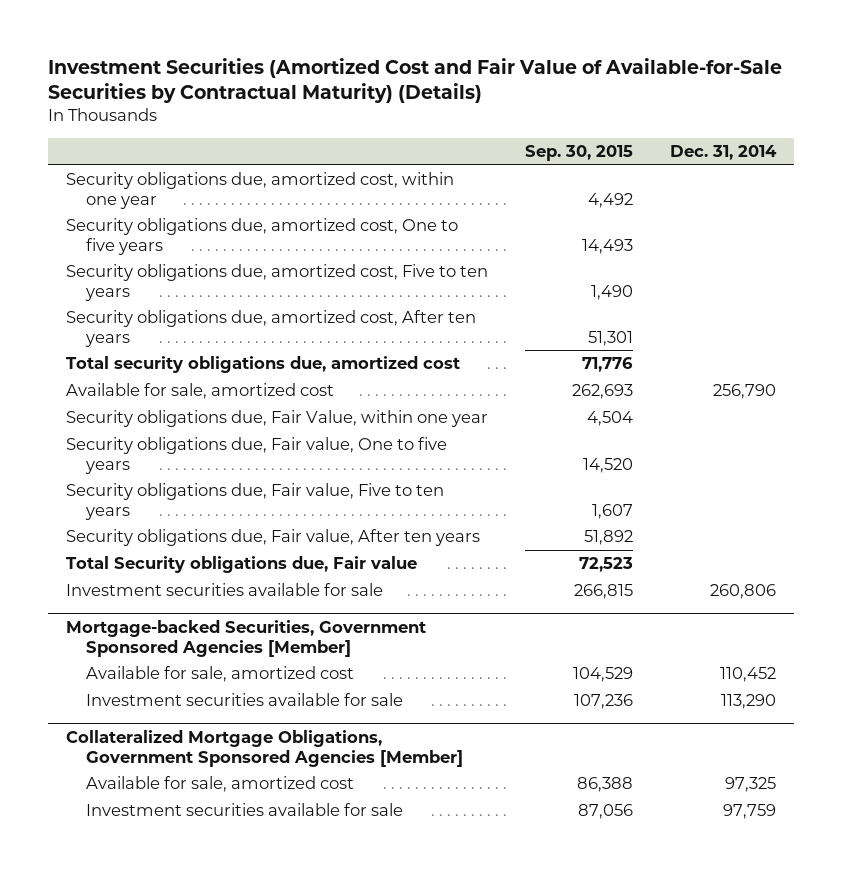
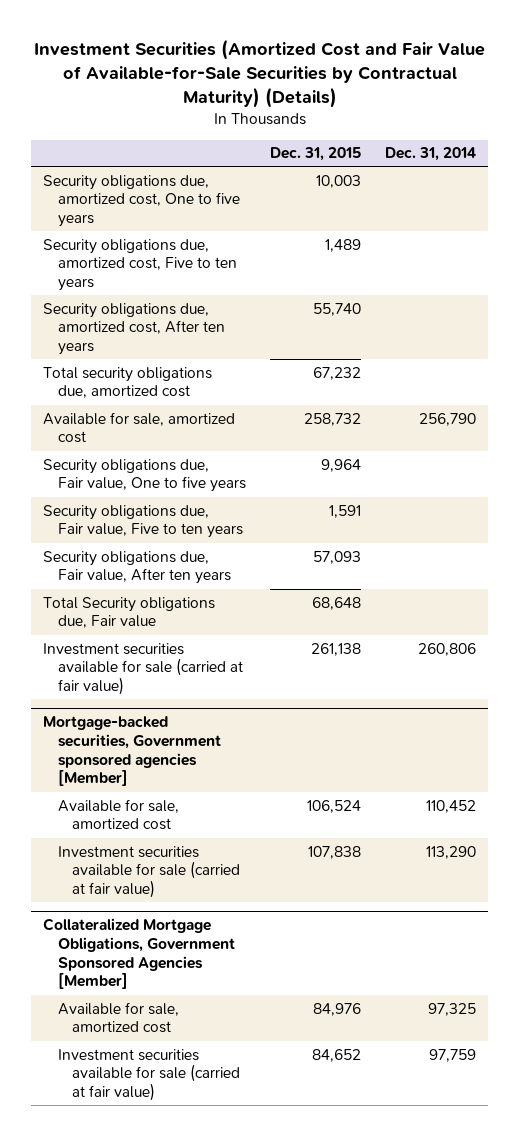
[525,144,634,161] Sep. 30, 2015 -> none
none -> [269,147,361,162] Dec. 31, 2015
[66,172,455,209] Security obligations due, amortized cost, within one year -> none
[66,410,489,428] Security obligations due, Fair Value, within one year -> none
[66,583,384,597] Investment securities available for sale -> [43,642,243,696] Investment securities available for sale (carried at fair value)
[66,619,427,657] Mortgage-backed Securities, Government Sponsored Agencies [Member] -> [43,716,221,787] Mortgage-backed securities, Government sponsored agencies [Member]
[85,693,403,707] Investment securities available for sale -> [57,845,240,899] Investment securities available for sale (carried at fair value)
[85,803,403,817] Investment securities available for sale -> [57,1048,240,1102] Investment securities available for sale (carried at fair value)

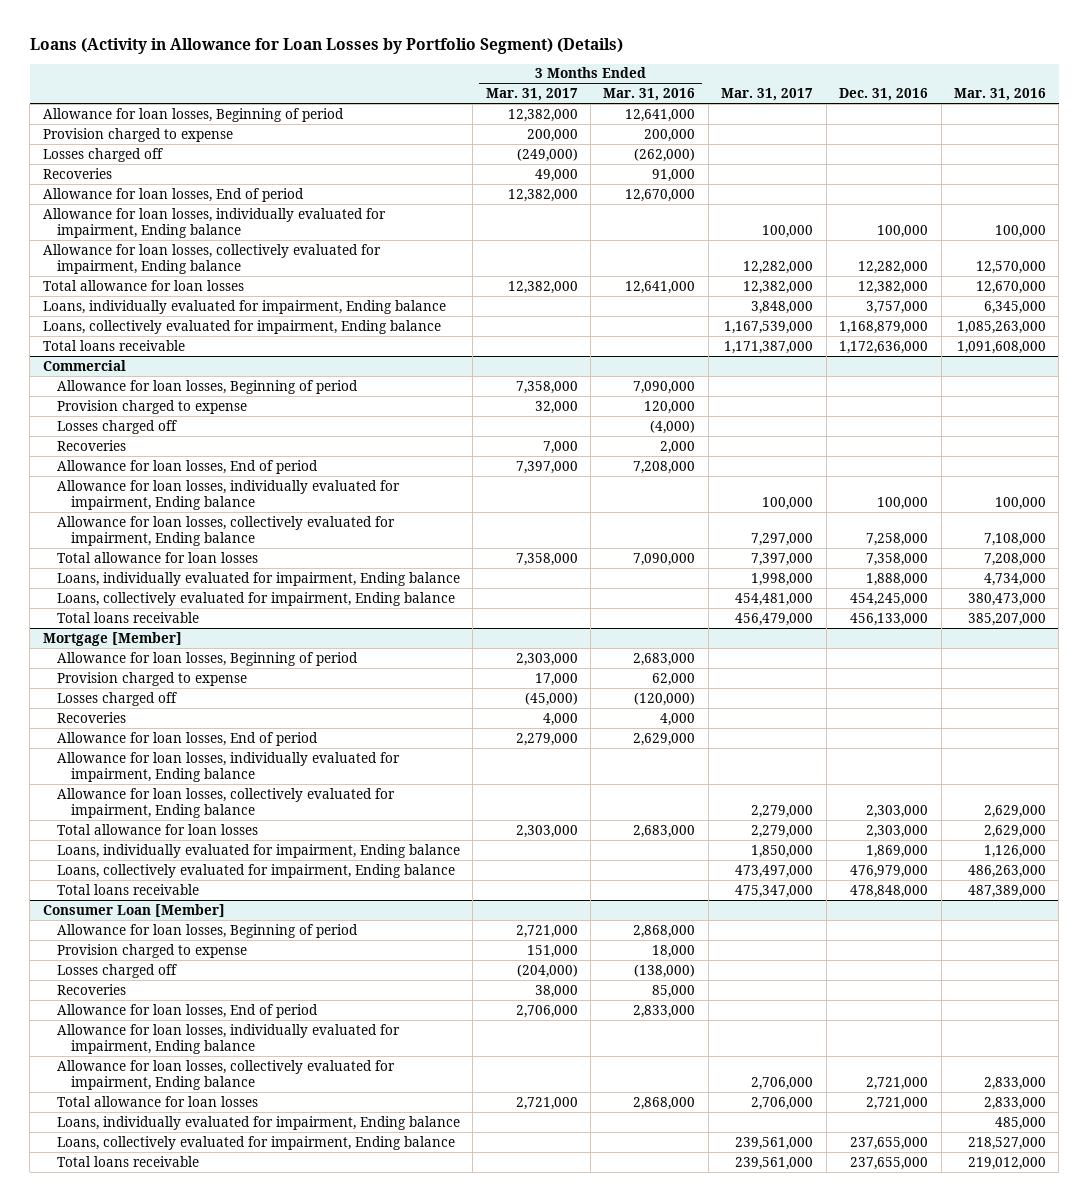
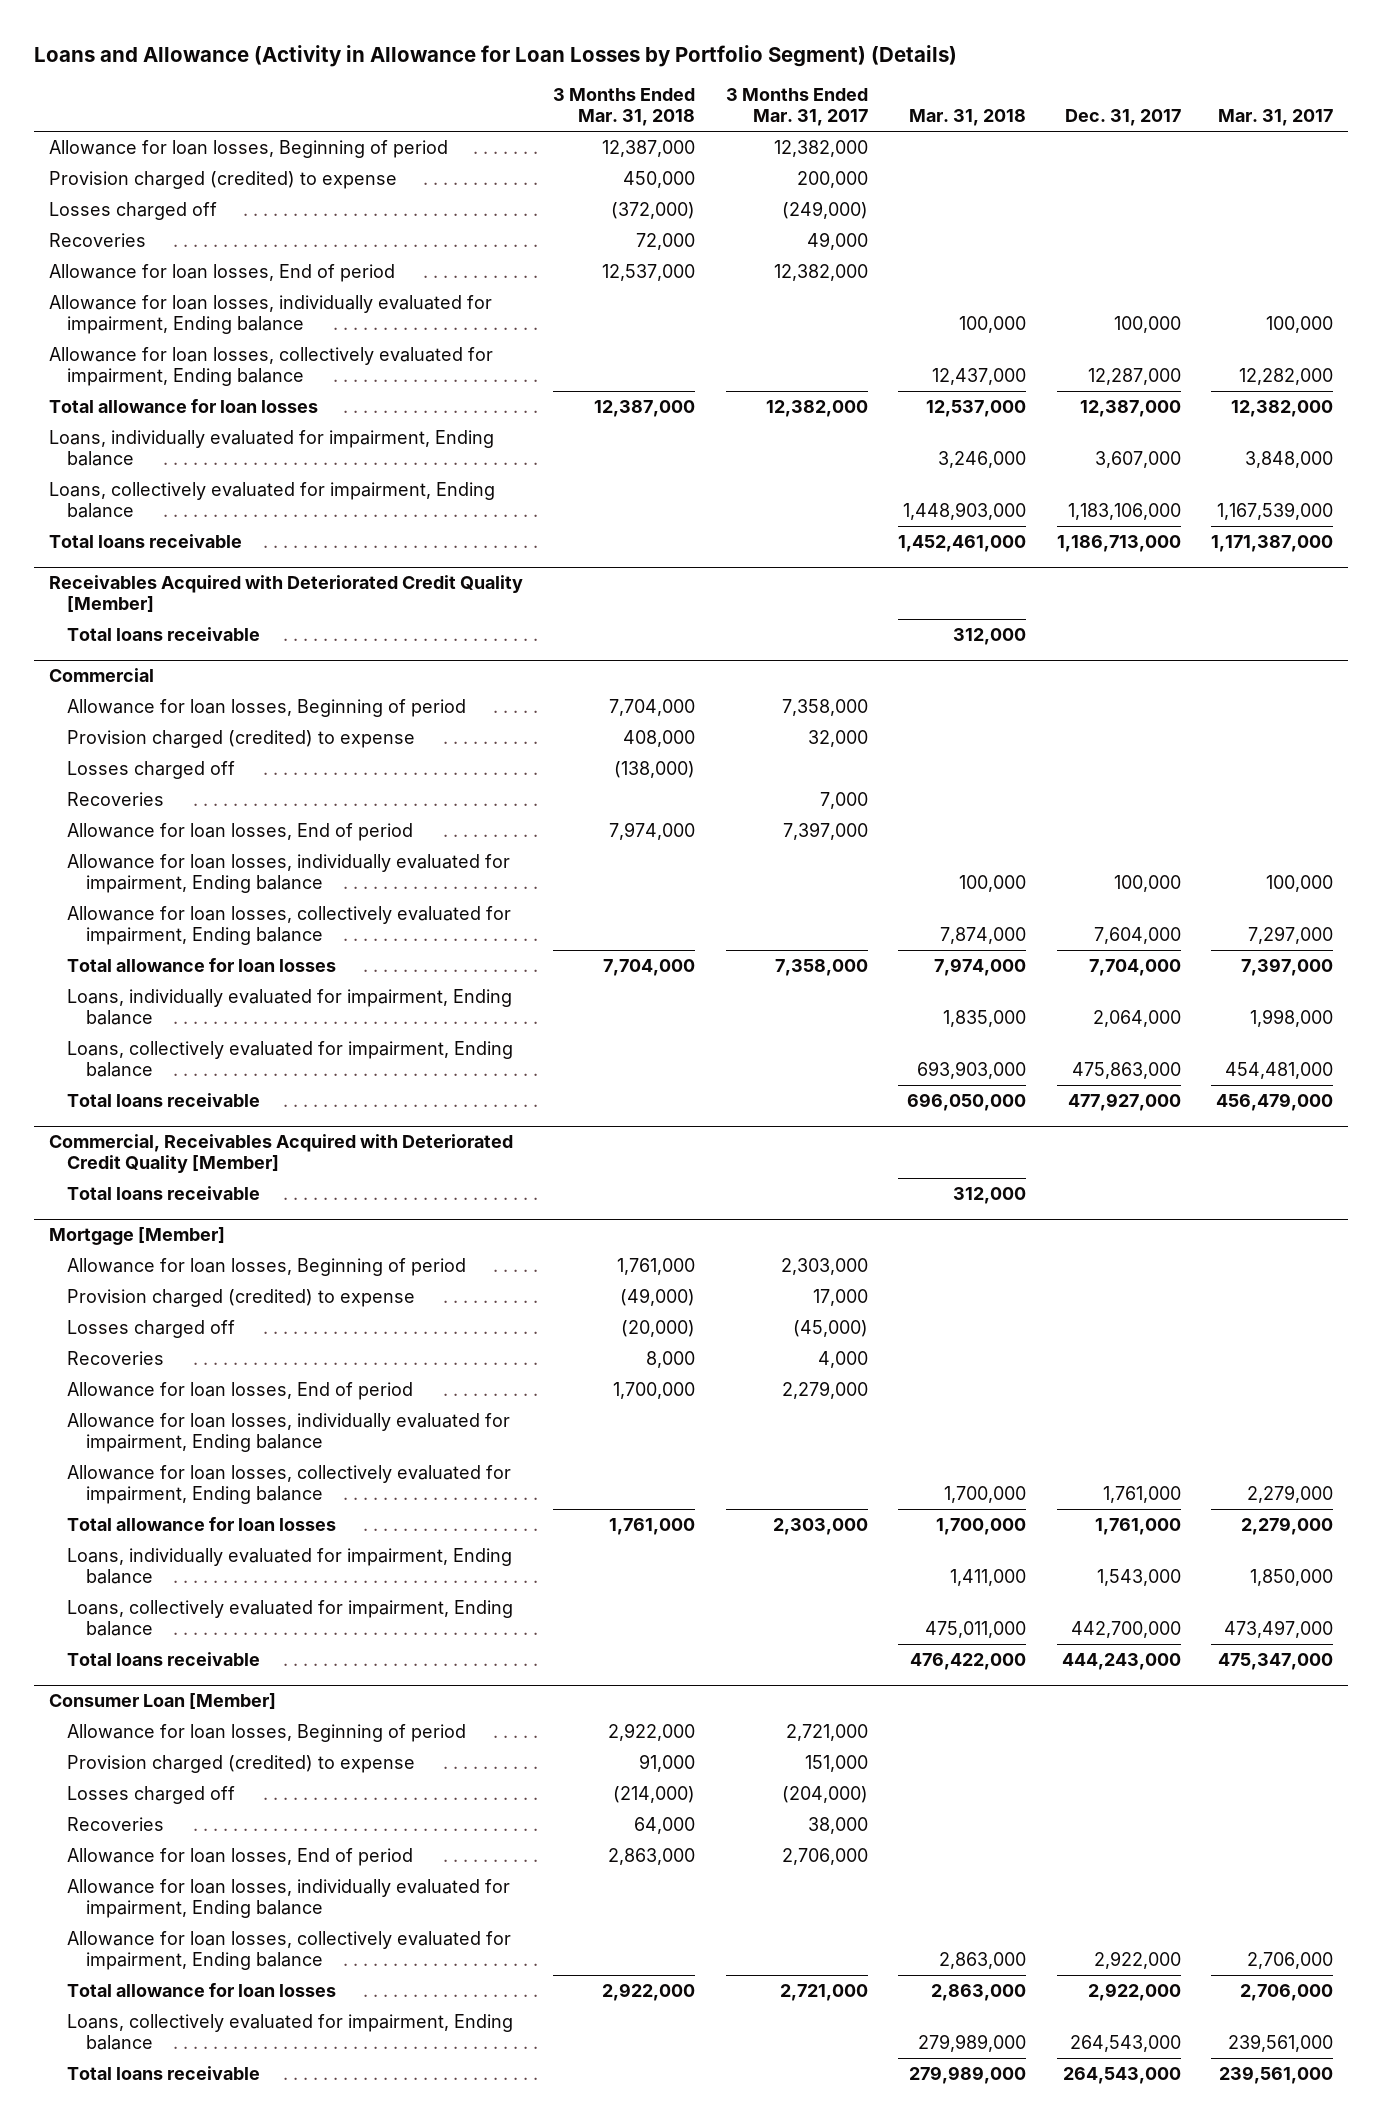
[29,38,623,55] Loans (Activity in Allowance for Loan Losses by Portfolio Segment) (Details) -> [33,44,957,67] Loans and Allowance (Activity in Allowance for Loan Losses by Portfolio Segment) (Details)
[603,88,696,102] Mar. 31, 2016 -> none
[839,88,929,102] Dec. 31, 2016 -> none
[954,88,1047,102] Mar. 31, 2016 -> none
none -> [553,88,696,127] 3 Months Ended Mar. 31, 2018
none -> [909,109,1027,127] Mar. 31, 2018
none -> [1064,109,1181,127] Dec. 31, 2017
[42,127,233,142] Provision charged to expense -> [49,170,398,189] Provision charged (credited) to expense
none -> [49,575,524,614] Receivables Acquired with Deteriorated Credit Quality [Member]
none -> [67,626,261,641] Total loans receivable
[56,399,247,414] Provision charged to expense -> [67,729,416,748] Provision charged (credited) to expense
none -> [49,1134,514,1174] Commercial, Receivables Acquired with Deteriorated Credit Quality [Member]
none -> [67,1185,261,1200] Total loans receivable
[56,671,247,686] Provision charged to expense -> [67,1288,416,1307] Provision charged (credited) to expense
[56,943,247,958] Provision charged to expense -> [67,1754,416,1773] Provision charged (credited) to expense
[56,1115,460,1130] Loans, individually evaluated for impairment, Ending balance -> none

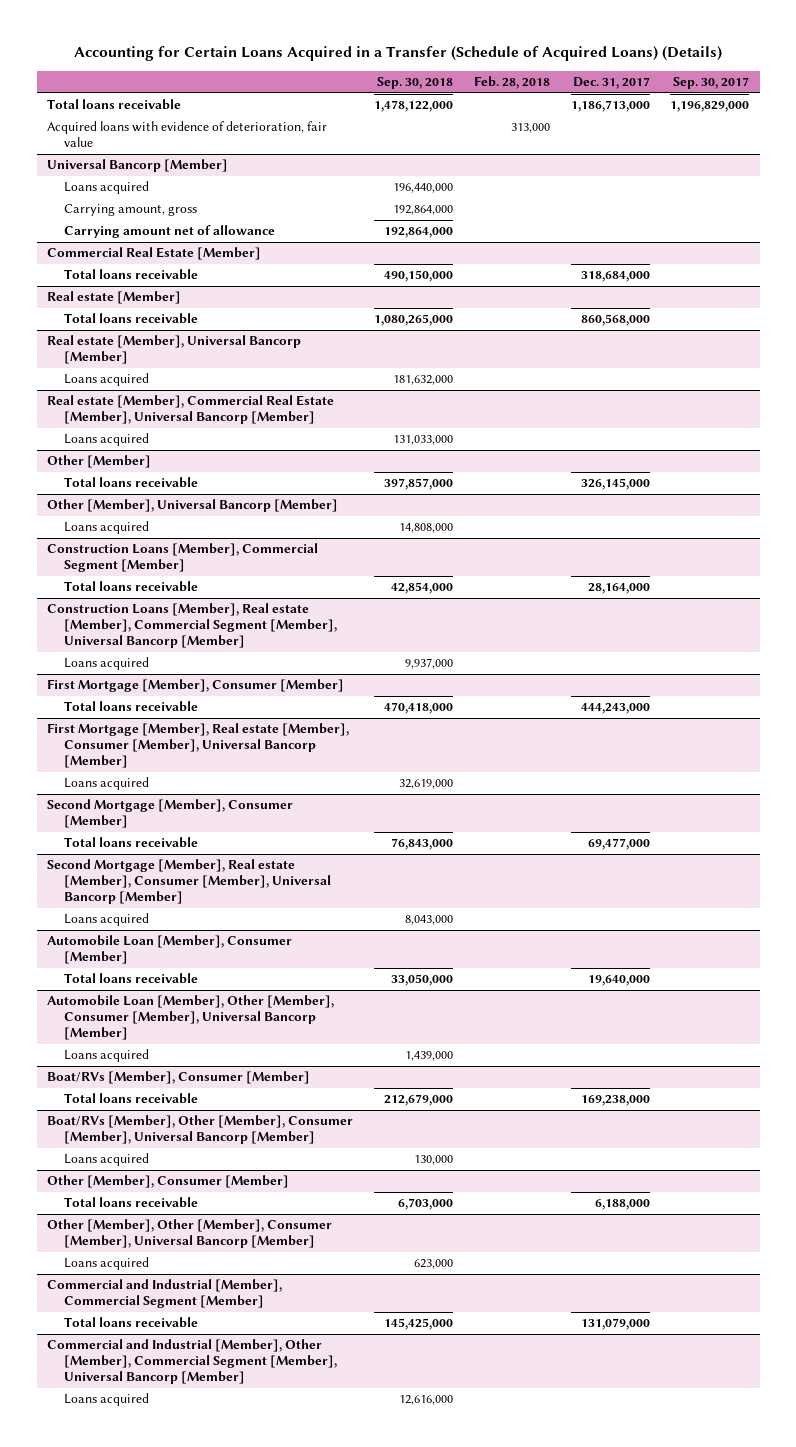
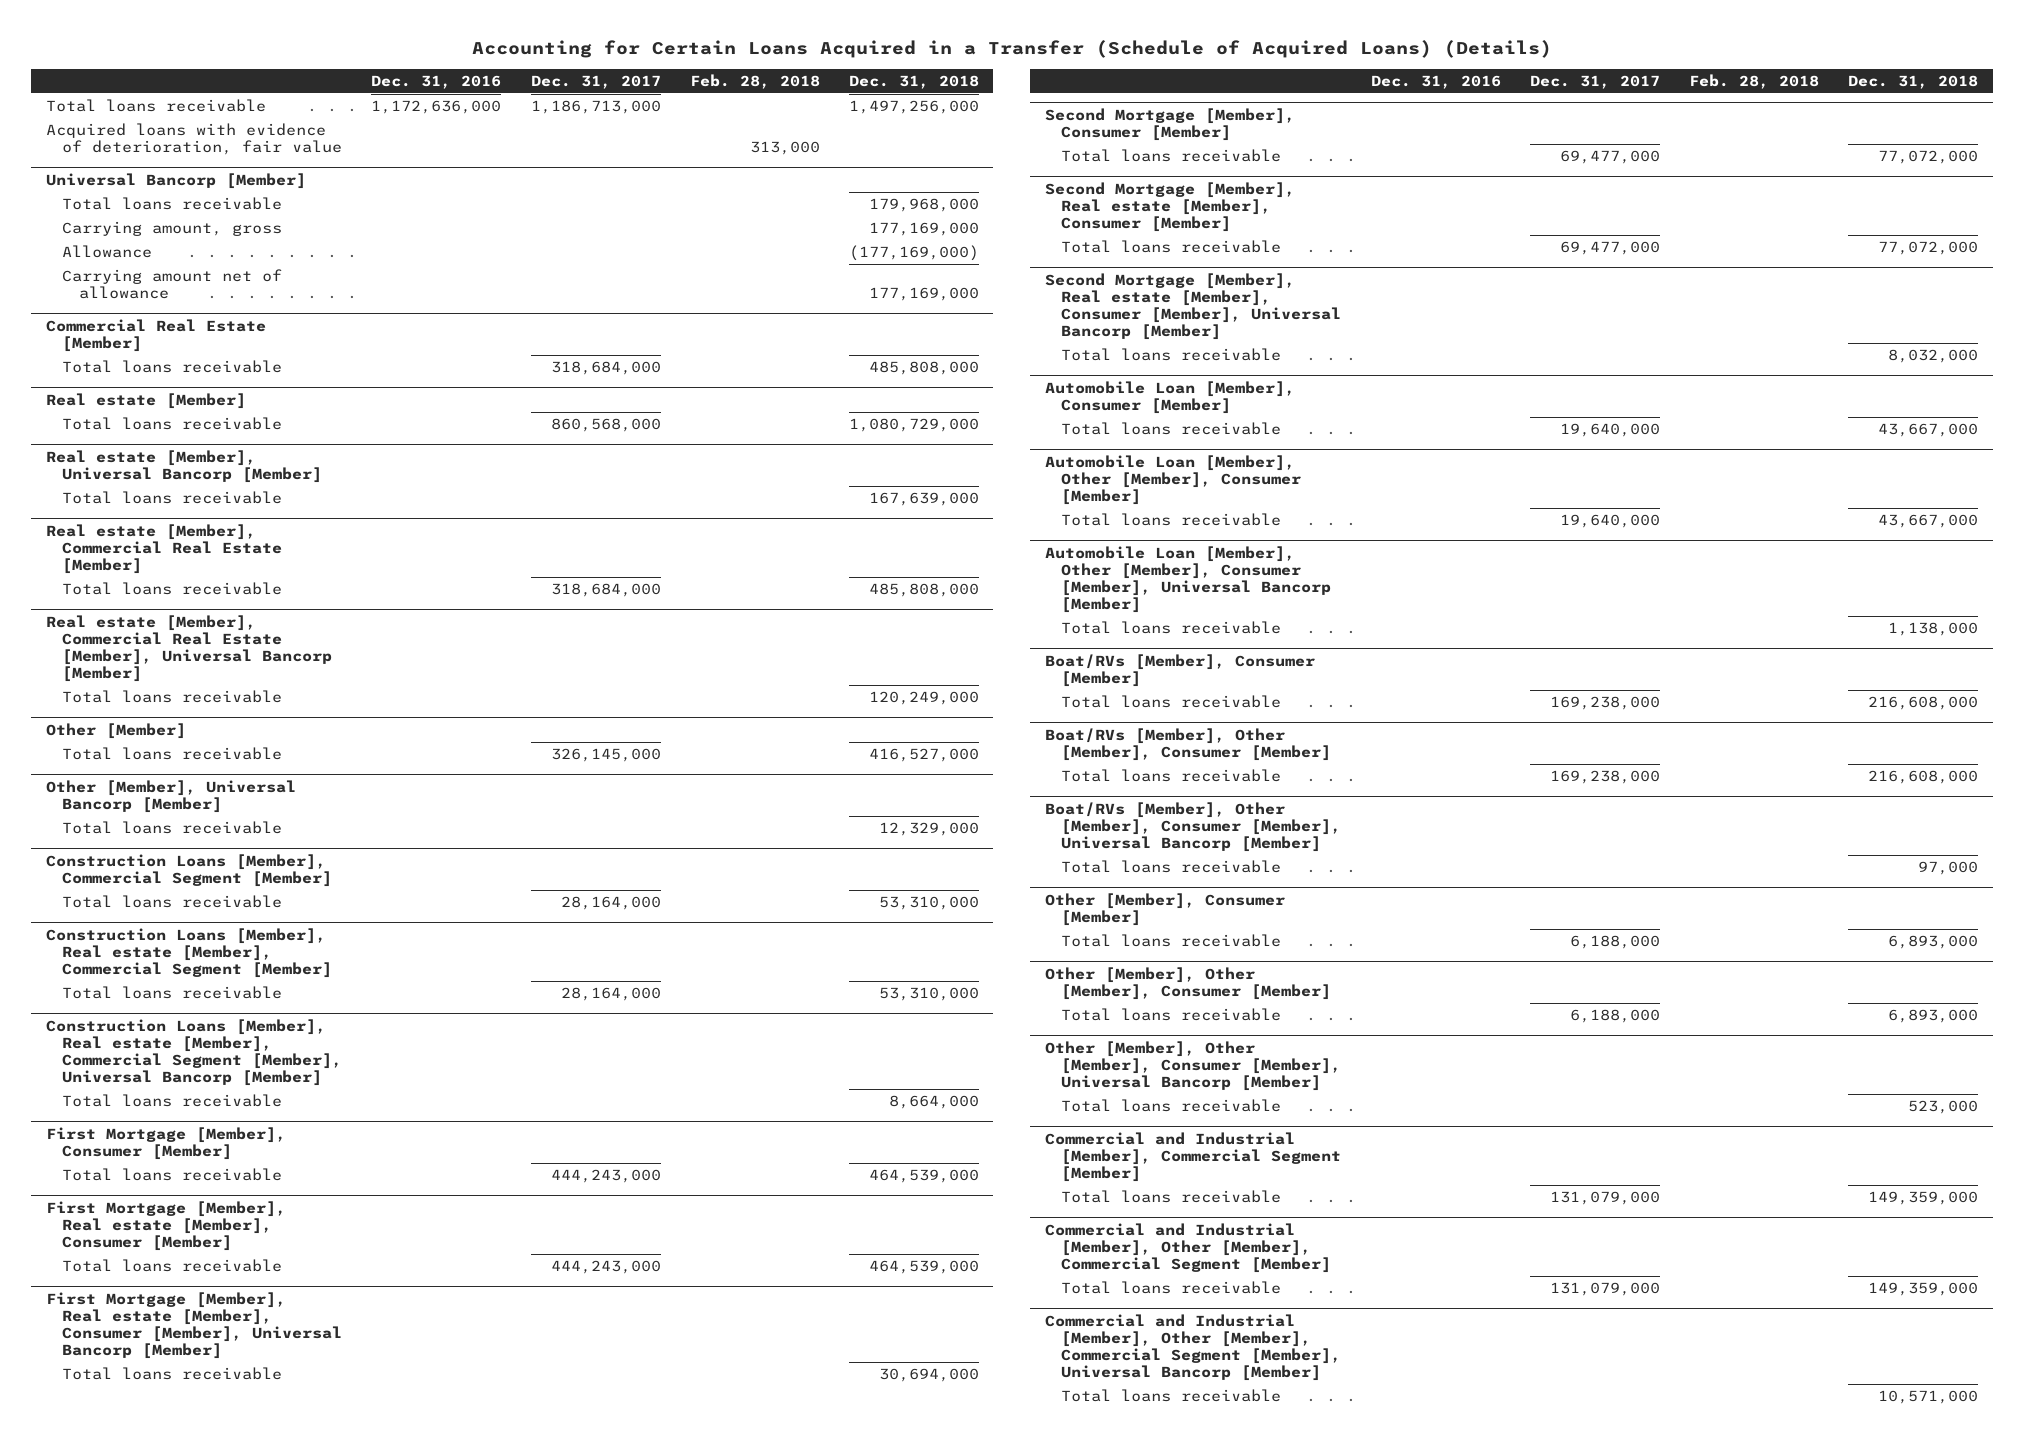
[376,77,453,90] Sep. 30, 2018 -> none
[673,77,750,90] Sep. 30, 2017 -> none
none -> [371,74,502,89] Dec. 31, 2016
none -> [848,74,979,89] Dec. 31, 2018
[64,181,150,195] Loans acquired -> none
none -> [62,197,283,211] Total loans receivable
none -> [62,245,153,259] Allowance
[64,373,150,387] Loans acquired -> none
none -> [62,491,283,505] Total loans receivable
none -> [45,523,283,574] Real estate [Member], Commercial Real Estate [Member]
none -> [62,582,283,596] Total loans receivable
[64,433,150,447] Loans acquired -> none
none -> [62,690,283,704] Total loans receivable
[64,521,150,535] Loans acquired -> none
none -> [62,821,283,835] Total loans receivable
none -> [45,927,333,978] Construction Loans [Member], Real estate [Member], Commercial Segment [Member]
none -> [62,986,283,1000] Total loans receivable
[64,657,150,671] Loans acquired -> none
none -> [62,1094,283,1108] Total loans receivable
none -> [45,1200,286,1251] First Mortgage [Member], Real estate [Member], Consumer [Member]
none -> [62,1259,283,1273] Total loans receivable
[64,777,150,791] Loans acquired -> none
none -> [62,1367,283,1381] Total loans receivable
none -> [1044,181,1295,232] Second Mortgage [Member], Real estate [Member], Consumer [Member]
none -> [1061,240,1282,254] Total loans receivable
[64,913,150,927] Loans acquired -> none
none -> [1061,348,1282,362] Total loans receivable
none -> [1044,454,1302,505] Automobile Loan [Member], Other [Member], Consumer [Member]
none -> [1061,513,1282,527] Total loans receivable
[64,1049,150,1063] Loans acquired -> none
none -> [1061,621,1282,635] Total loans receivable
none -> [1044,727,1332,761] Boat/RVs [Member], Other [Member], Consumer [Member]
none -> [1061,769,1282,783] Total loans receivable
[64,1153,150,1167] Loans acquired -> none
none -> [1061,860,1282,874] Total loans receivable
none -> [1044,966,1332,1000] Other [Member], Other [Member], Consumer [Member]
none -> [1061,1008,1282,1022] Total loans receivable
[64,1257,150,1271] Loans acquired -> none
none -> [1061,1099,1282,1113] Total loans receivable
none -> [1044,1222,1332,1273] Commercial and Industrial [Member], Other [Member], Commercial Segment [Member]
none -> [1061,1281,1282,1295] Total loans receivable
[64,1393,150,1407] Loans acquired -> none
none -> [1061,1389,1282,1403] Total loans receivable

